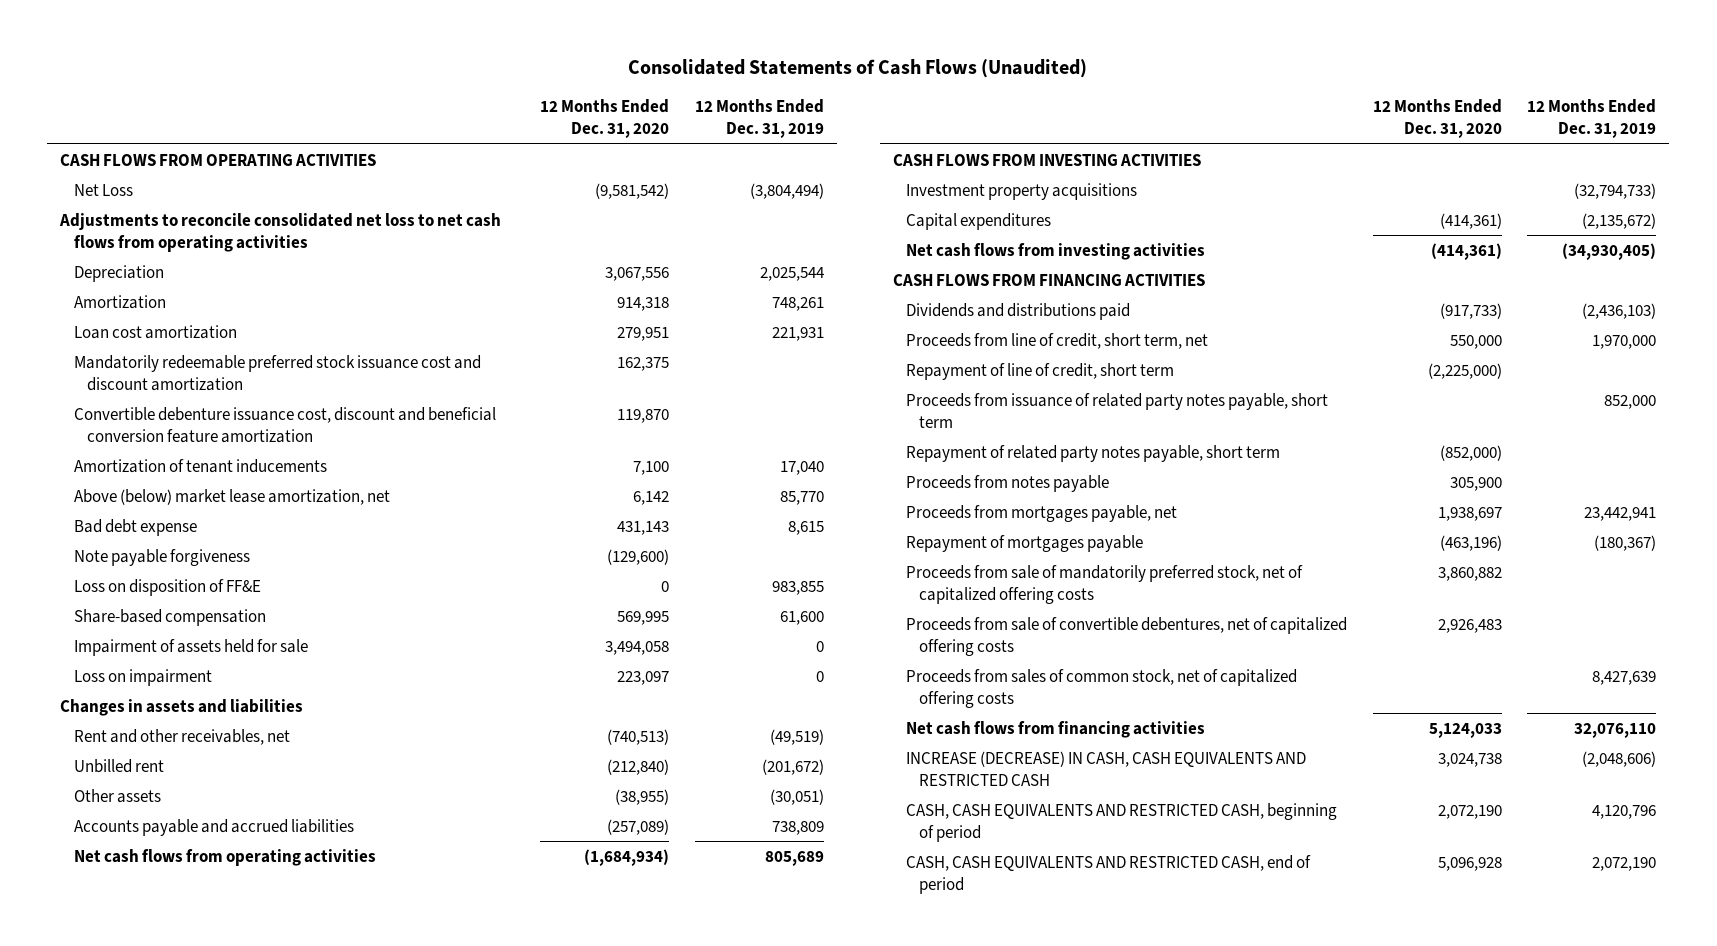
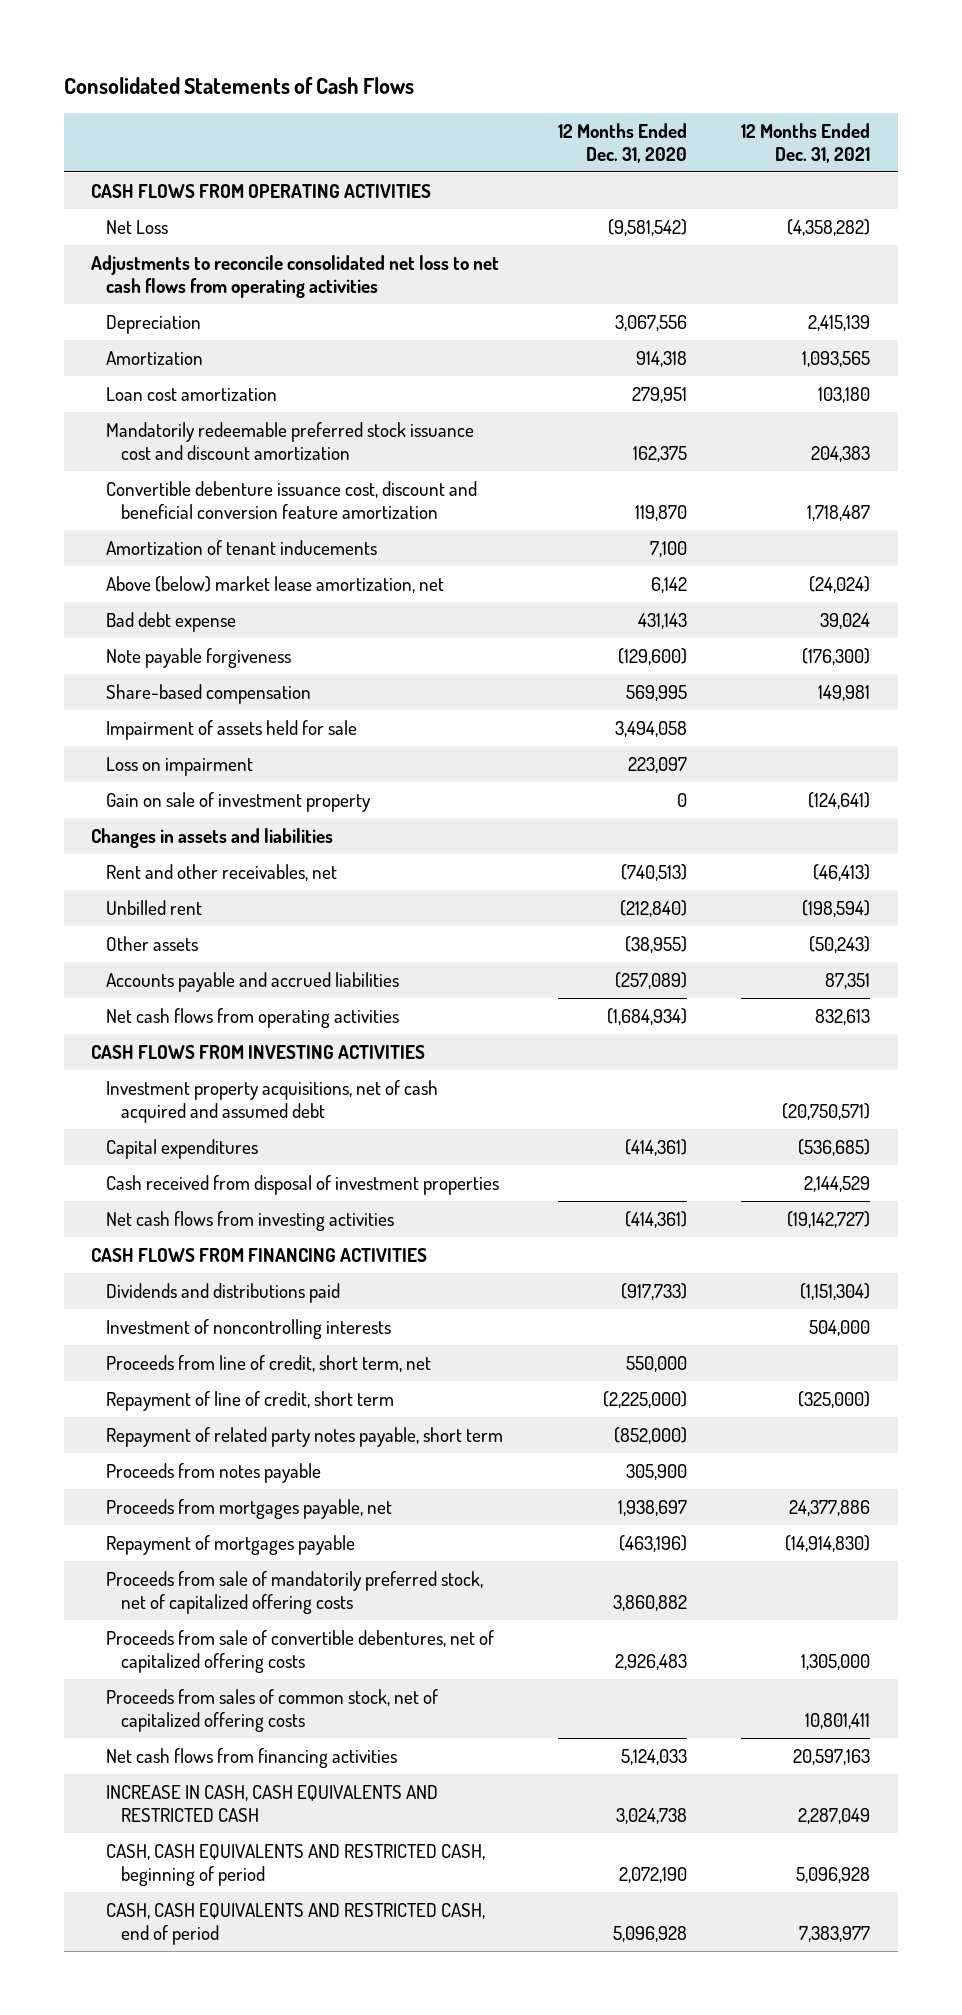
[628,59,1088,79] Consolidated Statements of Cash Flows (Unaudited) -> [64,76,415,94] Consolidated Statements of Cash Flows
[694,99,824,139] 12 Months Ended Dec. 31, 2019 -> none
none -> [741,122,871,163] 12 Months Ended Dec. 31, 2021
[73,578,261,596] Loss on disposition of FF&E -> none
none -> [106,791,372,812] Gain on sale of investment property
[906,182,1138,200] Investment property acquisitions -> none
none -> [106,1079,439,1123] Investment property acquisitions, net of cash acquired and assumed debt
none -> [106,1174,500,1195] Cash received from disposal of investment properties
none -> [106,1318,392,1339] Investment of noncontrolling interests
[906,392,1329,428] Proceeds from issuance of related party notes payable, short term -> none
[906,750,1307,786] INCREASE (DECREASE) IN CASH, CASH EQUIVALENTS AND RESTRICTED CASH -> [106,1784,439,1822] INCREASE IN CASH, CASH EQUIVALENTS AND RESTRICTED CASH

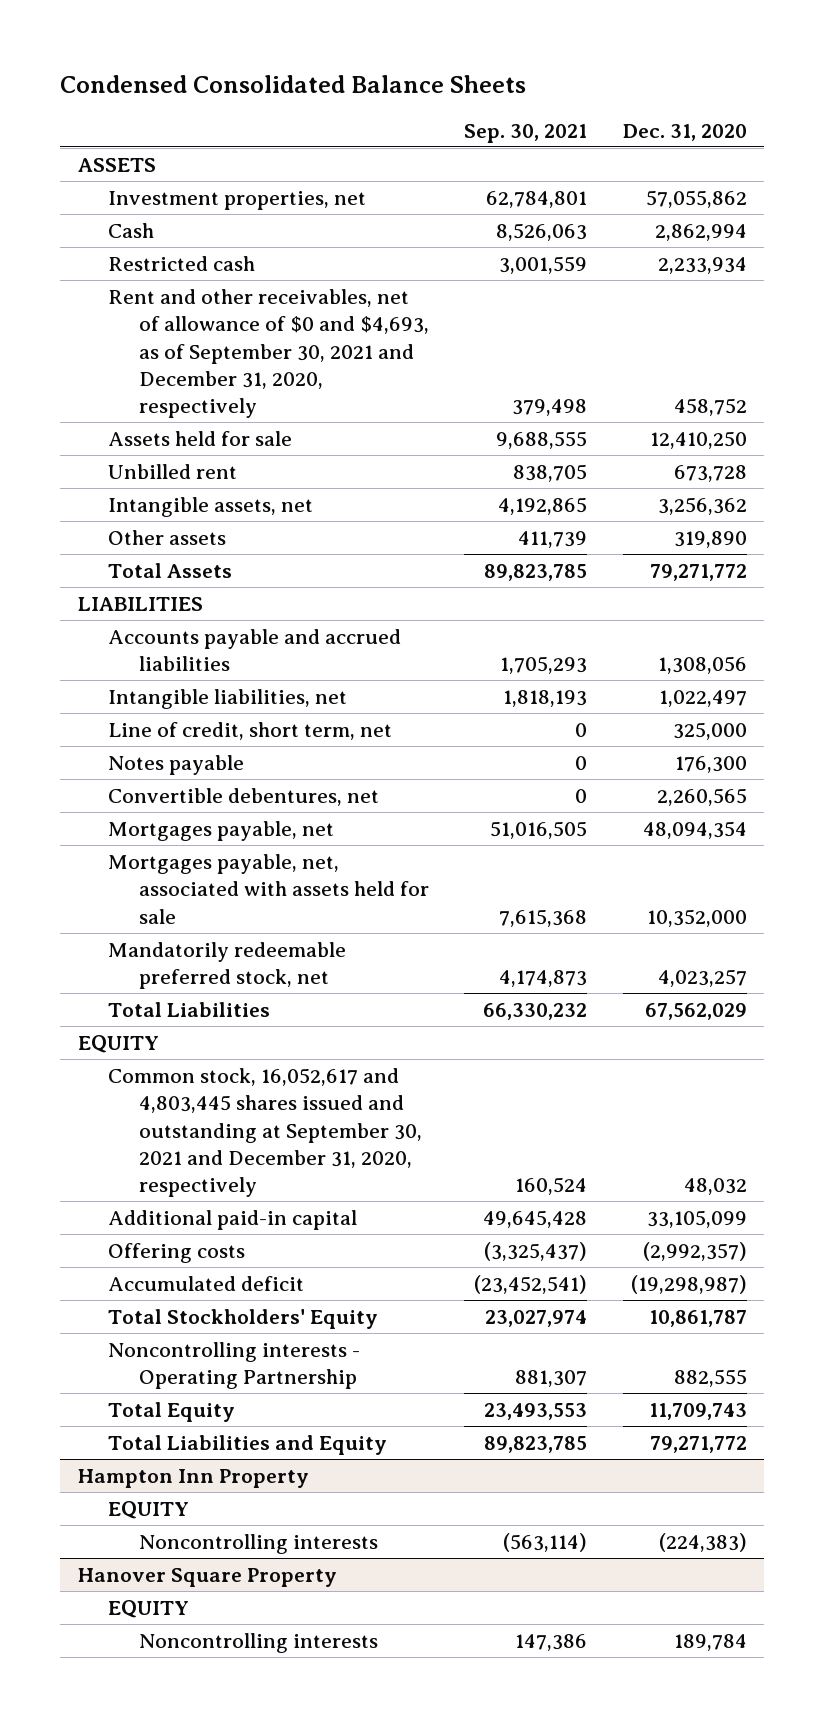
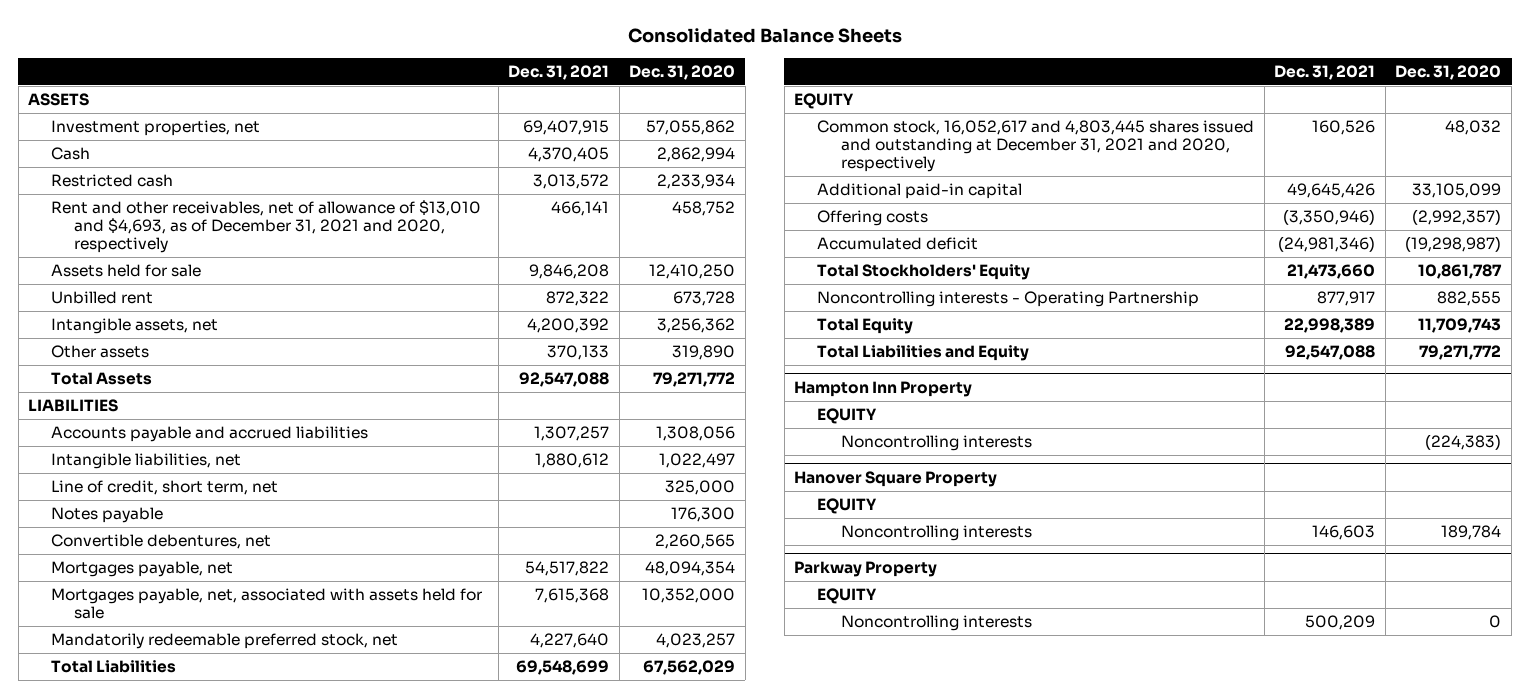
[59,74,526,93] Condensed Consolidated Balance Sheets -> [627,28,902,44] Consolidated Balance Sheets
[464,123,588,143] Sep. 30, 2021 -> none
none -> [508,64,610,80] Dec. 31, 2021
[108,288,430,419] Rent and other receivables, net of allowance of $0 and $4,693, as of September 30, 2021 and December 31, 2020, respectively -> [51,200,482,253] Rent and other receivables, net of allowance of $13,010 and $4,693, as of December 31, 2021 and 2020, respectively
[108,1067,423,1198] Common stock, 16,052,617 and 4,803,445 shares issued and outstanding at September 30, 2021 and December 31, 2020, respectively -> [817,120,1255,172] Common stock, 16,052,617 and 4,803,445 shares issued and outstanding at December 31, 2021 and 2020, respectively
none -> [794,561,938,578] Parkway Property
none -> [817,588,878,605] EQUITY
none -> [840,615,1032,632] Noncontrolling interests

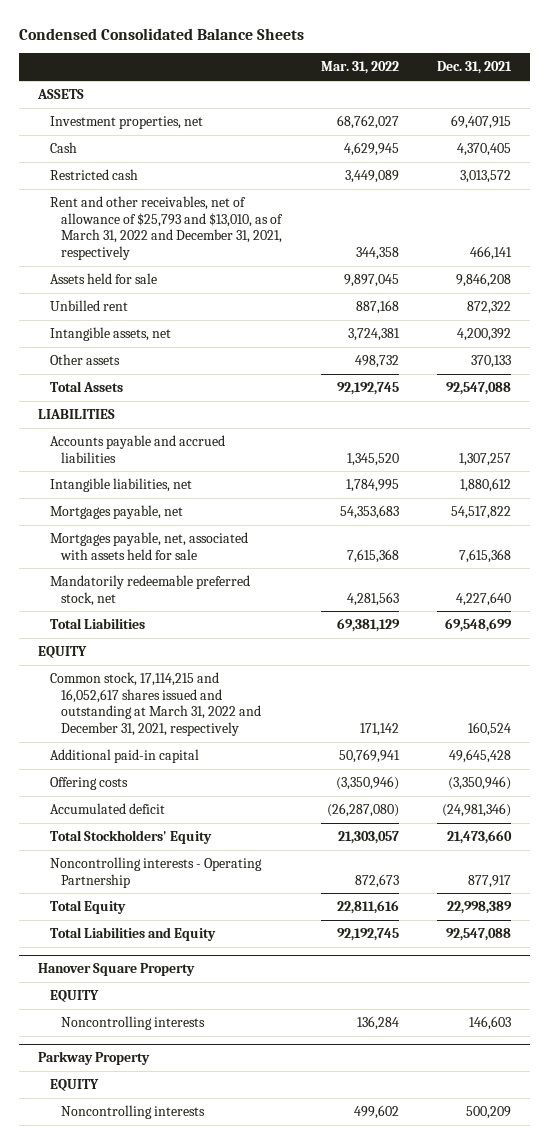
[627,28,902,44] Consolidated Balance Sheets -> [18,27,304,40] Condensed Consolidated Balance Sheets
[629,64,736,80] Dec. 31, 2020 -> none
none -> [320,61,399,75] Mar. 31, 2022
[51,200,482,253] Rent and other receivables, net of allowance of $13,010 and $4,693, as of December 31, 2021 and 2020, respectively -> [49,195,283,260] Rent and other receivables, net of allowance of $25,793 and $13,010, as of March 31, 2022 and December 31, 2021, respectively
[51,480,279,496] Line of credit, short term, net -> none
[51,507,164,524] Notes payable -> none
[51,534,272,550] Convertible debentures, net -> none
[817,120,1255,172] Common stock, 16,052,617 and 4,803,445 shares issued and outstanding at December 31, 2021 and 2020, respectively -> [49,671,261,736] Common stock, 17,114,215 and 16,052,617 shares issued and outstanding at March 31, 2022 and December 31, 2021, respectively
[1312,120,1376,136] 160,526 -> [468,721,512,736] 160,524
[1287,183,1376,199] 49,645,426 -> [449,748,512,763] 49,645,428
[794,381,973,398] Hampton Inn Property -> none
[817,408,878,425] EQUITY -> none
[840,435,1032,452] Noncontrolling interests -> none

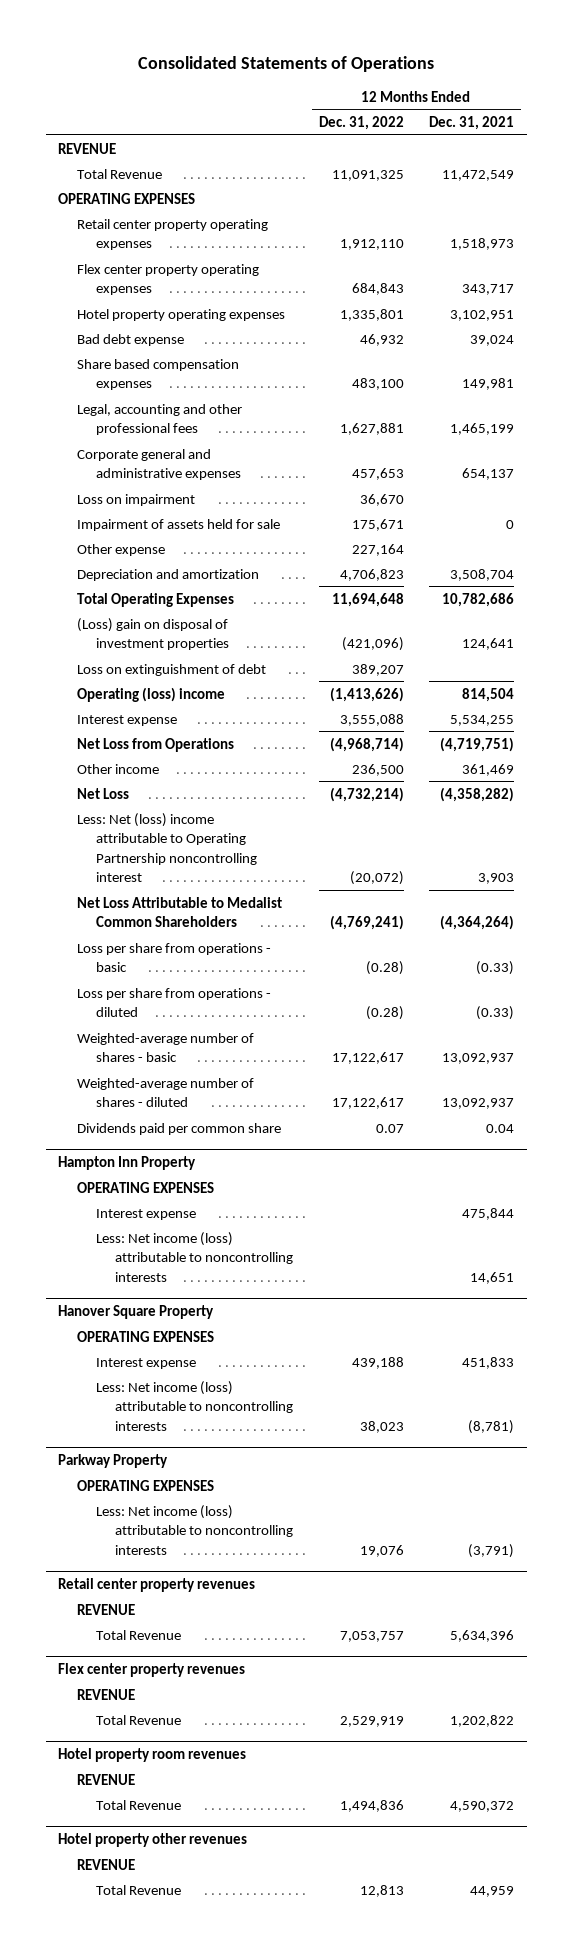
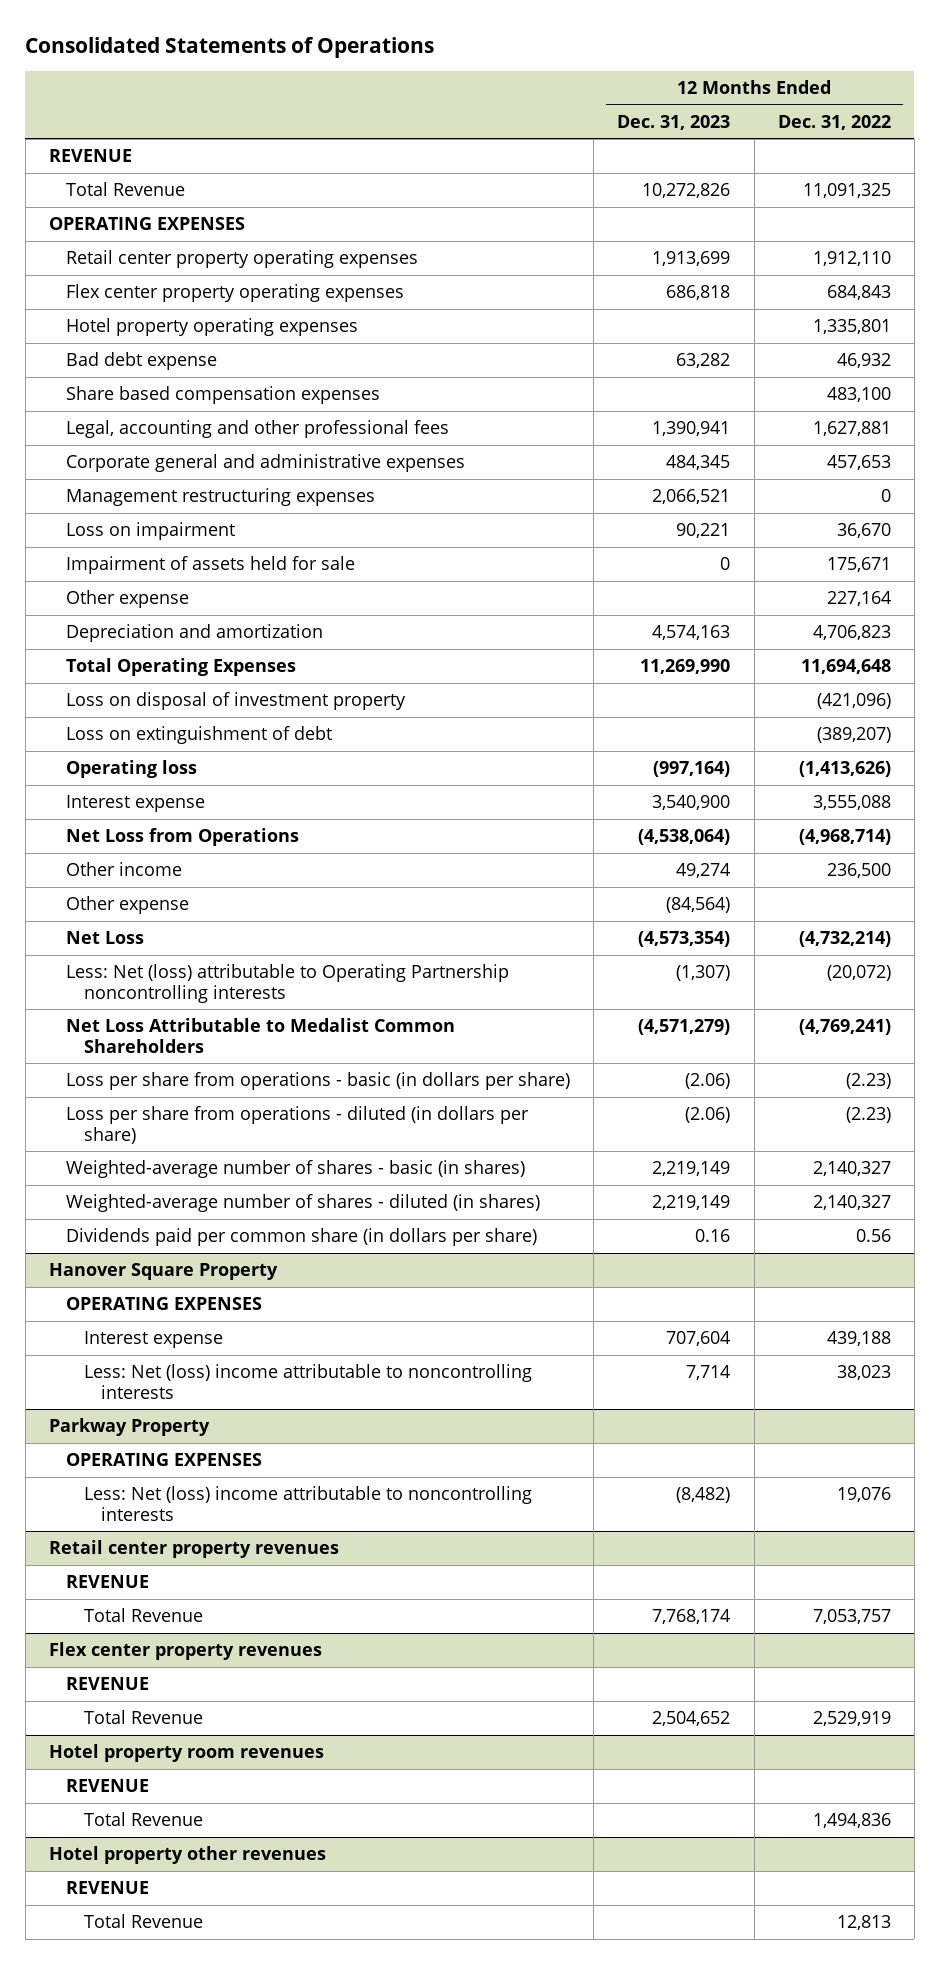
[429,115,515,130] Dec. 31, 2021 -> none
none -> [617,114,731,130] Dec. 31, 2023
none -> [66,488,376,507] Management restructuring expenses
[77,617,230,651] (Loss) gain on disposal of investment properties -> [66,692,407,711] Loss on disposal of investment property
[351,663,404,676] 389,207 -> [816,727,891,744] (389,207)
[77,686,226,702] Operating (loss) income -> [66,760,198,779] Operating loss
none -> [66,896,190,915] Other expense
[77,812,258,883] Less: Net (loss) income attributable to Operating Partnership noncontrolling interest -> [66,964,510,1004] Less: Net (loss) attributable to Operating Partnership noncontrolling interests
[58,1156,197,1171] Hampton Inn Property -> none
[77,1181,215,1193] OPERATING EXPENSES -> none
[96,1208,197,1220] Interest expense -> none
[96,1231,293,1282] Less: Net income (loss) attributable to noncontrolling interests -> none
[77,942,272,973] Loss per share from operations - basic -> [66,1072,571,1091] Loss per share from operations - basic (in dollars per share)
[365,961,404,976] (0.28) -> [845,1073,891,1090] (2.23)
[77,987,272,1018] Loss per share from operations - diluted -> [66,1106,530,1145] Loss per share from operations - diluted (in dollars per share)
[365,1006,404,1021] (0.28) -> [845,1107,891,1124] (2.23)
[77,1032,255,1063] Weighted-average number of shares - basic -> [66,1160,526,1179] Weighted-average number of shares - basic (in shares)
[331,1052,404,1065] 17,122,617 -> [812,1161,891,1177] 2,140,327
[77,1077,255,1108] Weighted-average number of shares - diluted -> [66,1194,541,1213] Weighted-average number of shares - diluted (in shares)
[331,1097,404,1110] 17,122,617 -> [812,1195,891,1211] 2,140,327
[77,1122,282,1135] Dividends paid per common share -> [66,1228,538,1247] Dividends paid per common share (in dollars per share)
[375,1123,404,1133] 0.07 -> [855,1229,891,1243] 0.56
[96,1380,293,1431] Less: Net income (loss) attributable to noncontrolling interests -> [83,1364,532,1400] Less: Net (loss) income attributable to noncontrolling interests
[96,1504,293,1555] Less: Net income (loss) attributable to noncontrolling interests -> [83,1486,532,1522] Less: Net (loss) income attributable to noncontrolling interests

